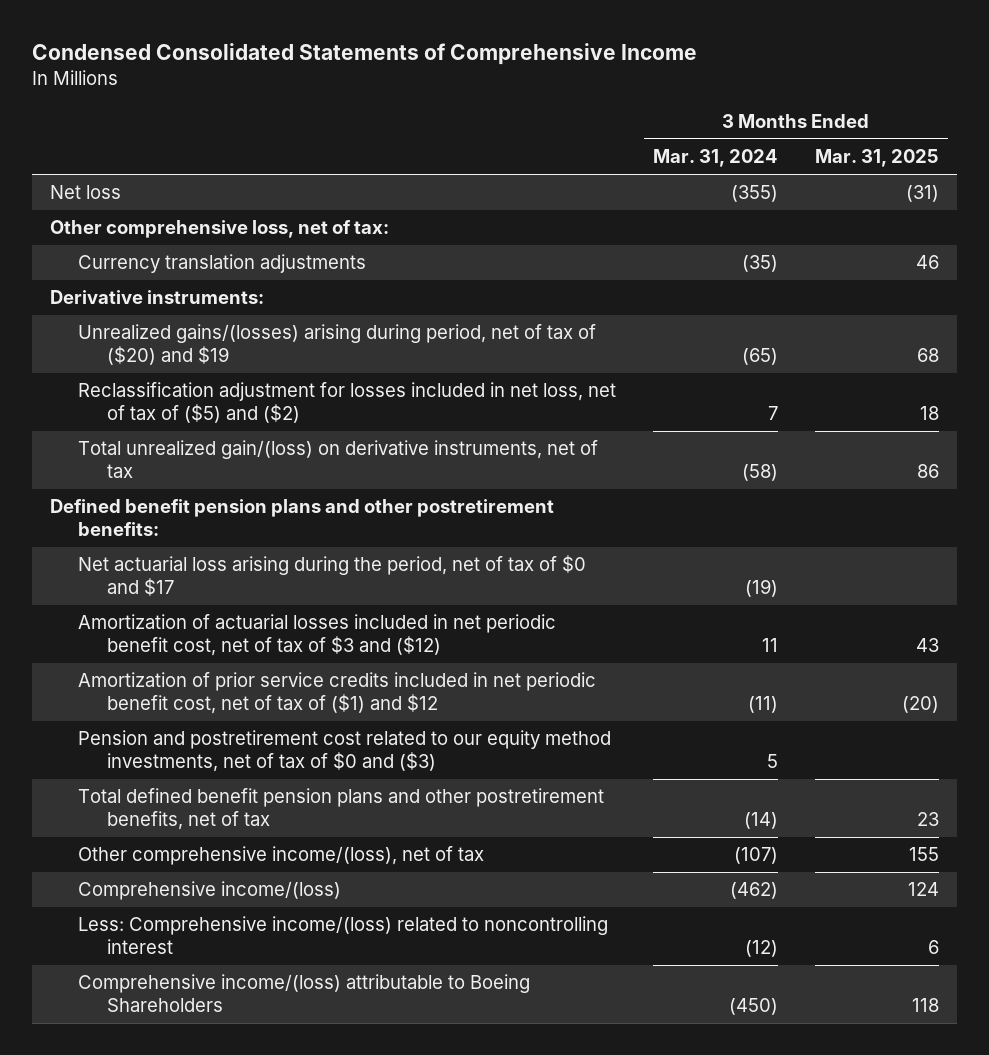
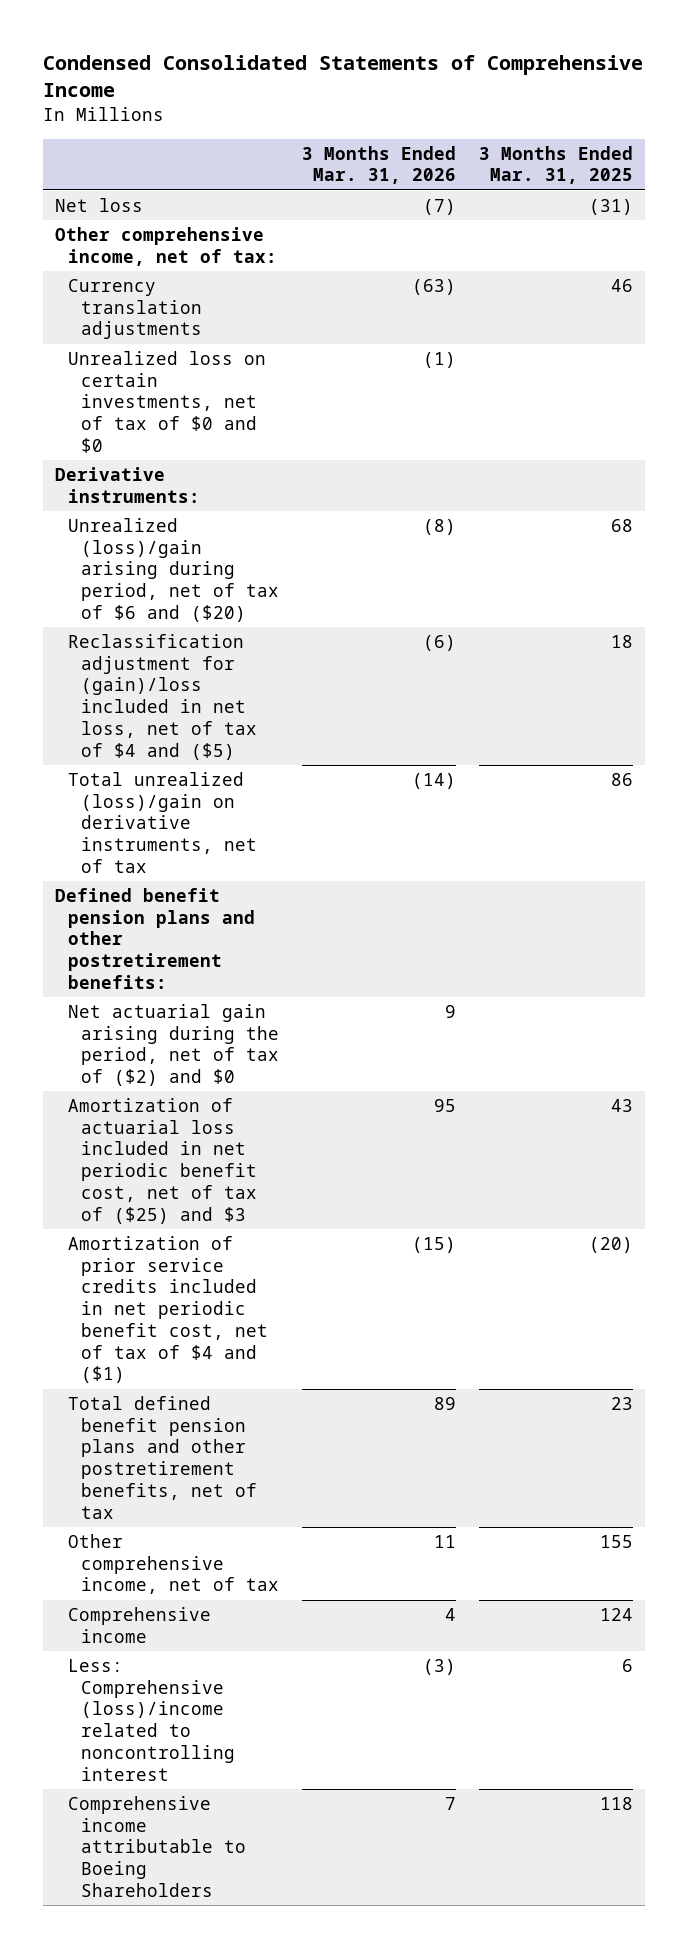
[653,149,779,168] Mar. 31, 2024 -> none
none -> [301,145,456,185] 3 Months Ended Mar. 31, 2026
[50,220,390,239] Other comprehensive loss, net of tax: -> [54,226,277,266] Other comprehensive income, net of tax:
none -> [67,350,266,453] Unrealized loss on certain investments, net of tax of $0 and $0
[78,324,597,366] Unrealized gains/(losses) arising during period, net of tax of ($20) and $19 -> [67,517,279,622] Unrealized (loss)/gain arising during period, net of tax of $6 and ($20)
[78,382,617,424] Reclassification adjustment for losses included in net loss, net of tax of ($5) and ($2) -> [67,633,257,760] Reclassification adjustment for (gain)/loss included in net loss, net of tax of $4 and ($5)
[78,440,599,479] Total unrealized gain/(loss) on derivative instruments, net of tax -> [67,771,257,873] Total unrealized (loss)/gain on derivative instruments, net of tax
[78,730,612,773] Pension and postretirement cost related to our equity method investments, net of tax of $0 and ($3) -> none
[78,555,587,597] Net actuarial loss arising during the period, net of tax of $0 and $17 -> [67,1003,279,1087] Net actuarial gain arising during the period, net of tax of ($2) and $0
[78,614,557,657] Amortization of actuarial losses included in net periodic benefit cost, net of tax of $3 and ($12) -> [67,1097,257,1224] Amortization of actuarial loss included in net periodic benefit cost, net of tax of ($25) and $3
[78,672,597,715] Amortization of prior service credits included in net periodic benefit cost, net of tax of ($1) and $12 -> [67,1235,268,1384] Amortization of prior service credits included in net periodic benefit cost, net of tax of $4 and ($1)
[78,846,485,866] Other comprehensive income/(loss), net of tax -> [67,1533,279,1595] Other comprehensive income, net of tax
[78,881,342,901] Comprehensive income/(loss) -> [67,1606,211,1643] Comprehensive income
[78,916,609,955] Less: Comprehensive income/(loss) related to noncontrolling interest -> [67,1658,235,1781] Less: Comprehensive (loss)/income related to noncontrolling interest
[78,974,531,1013] Comprehensive income/(loss) attributable to Boeing Shareholders -> [67,1795,246,1897] Comprehensive income attributable to Boeing Shareholders

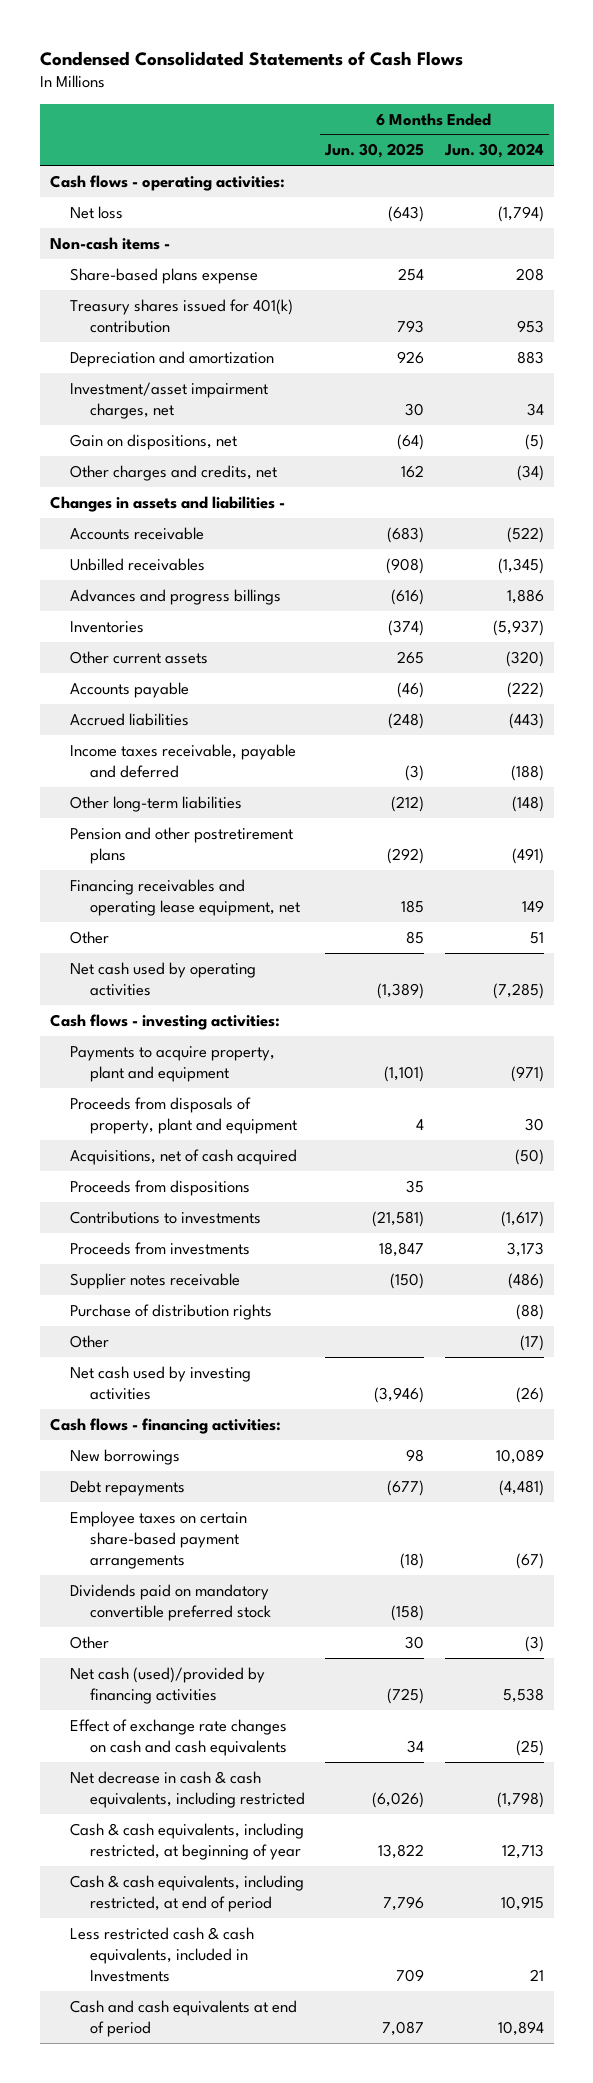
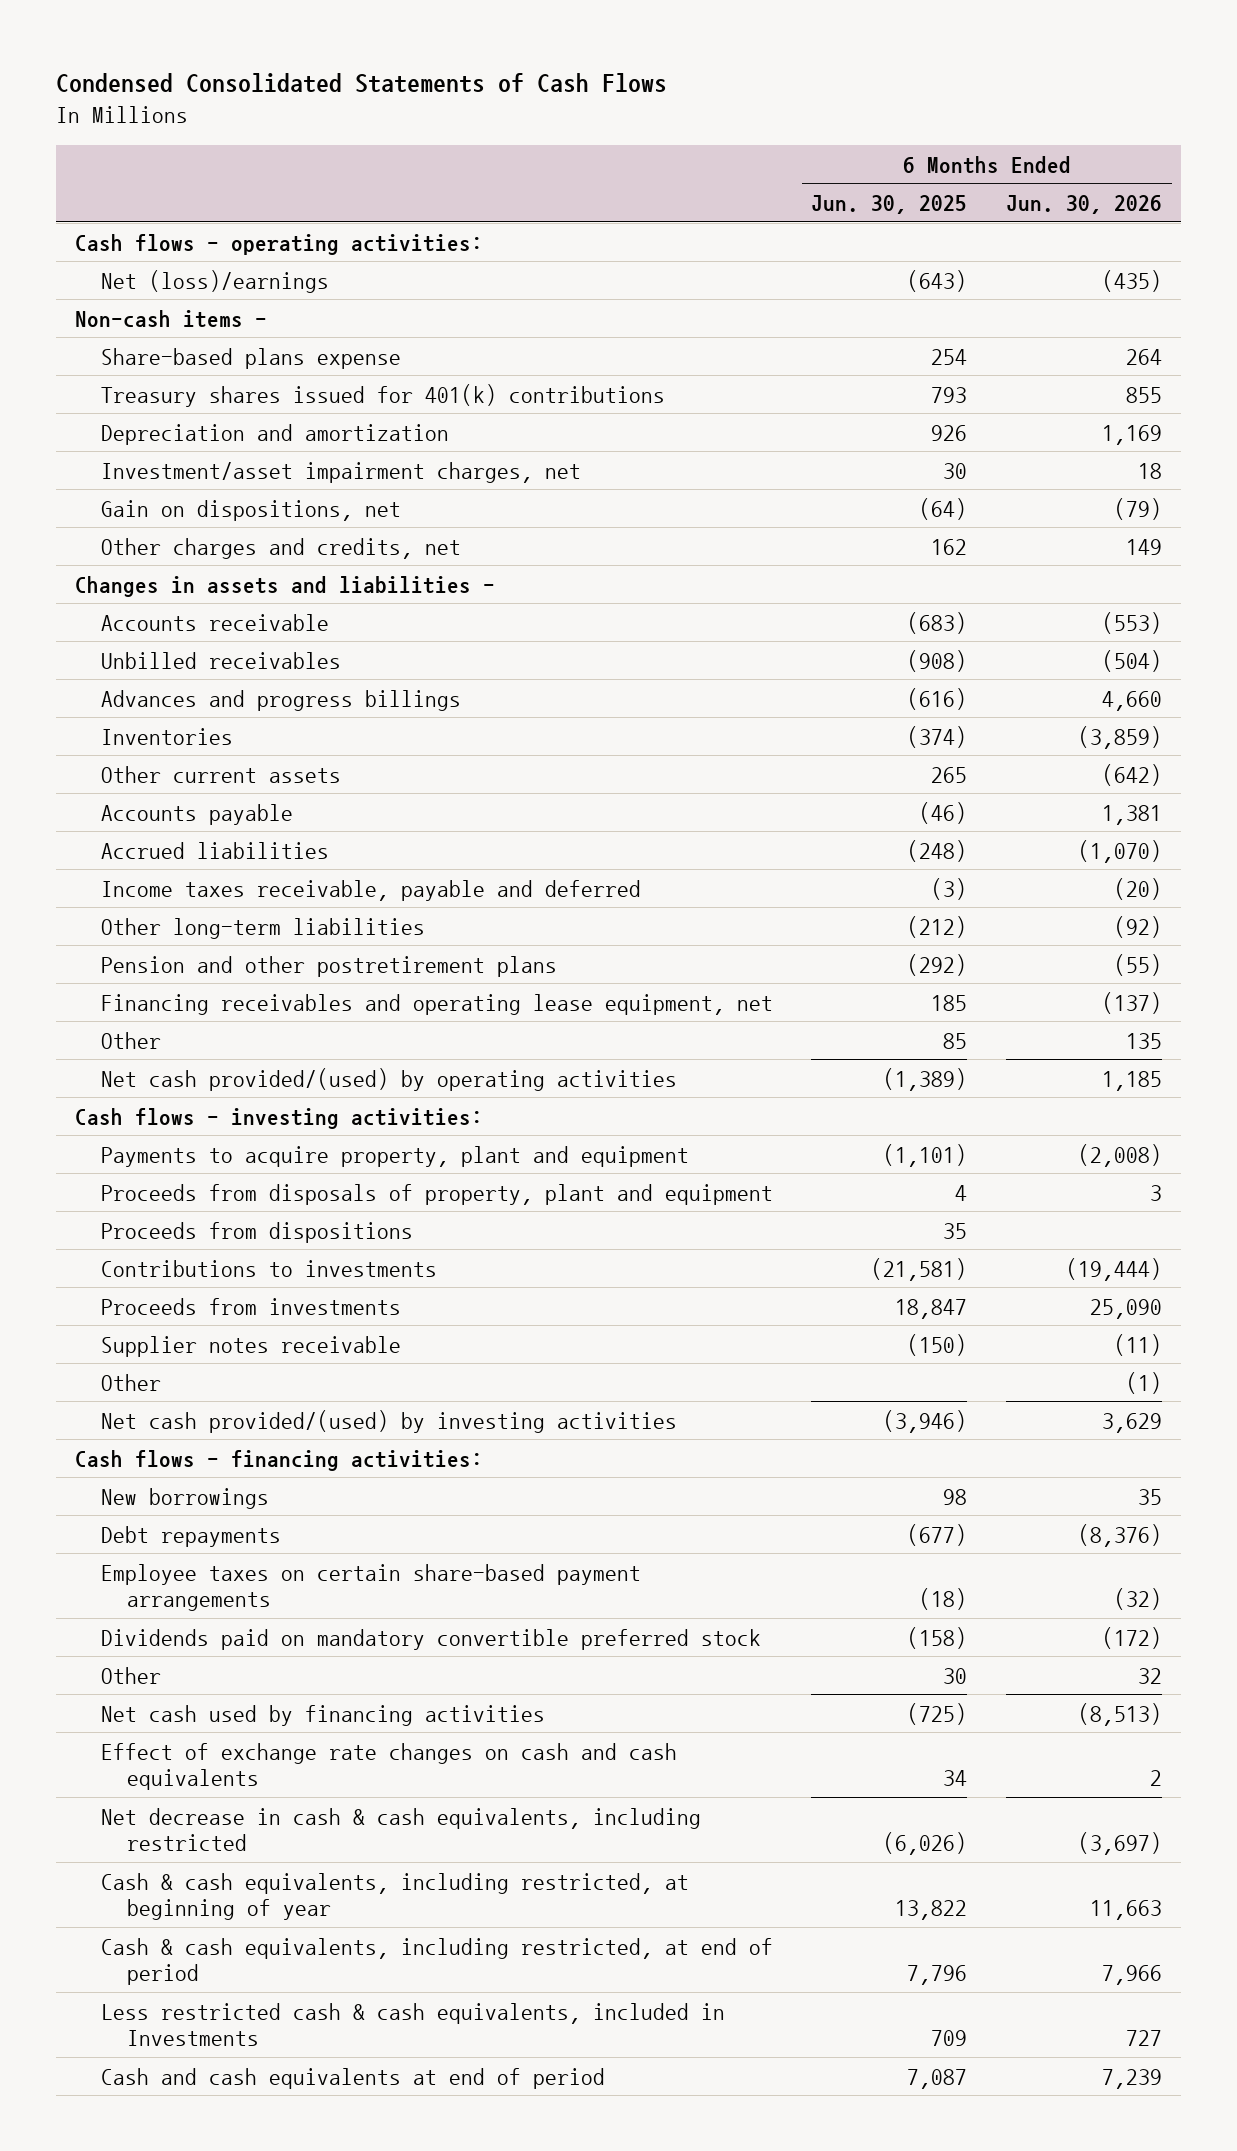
[443,143,544,159] Jun. 30, 2024 -> none
none -> [1006,195,1163,215] Jun. 30, 2026
[69,205,123,219] Net loss -> [100,269,329,293] Net (loss)/earnings
[69,298,293,333] Treasury shares issued for 401(k) contribution -> [100,383,665,407] Treasury shares issued for 401(k) contributions
[69,961,256,996] Net cash used by operating activities -> [100,1067,677,1091] Net cash provided/(used) by operating activities
[69,1148,297,1165] Acquisitions, net of cash acquired -> none
[69,1303,272,1320] Purchase of distribution rights -> none
[69,1365,251,1400] Net cash used by investing activities -> [100,1409,677,1433] Net cash provided/(used) by investing activities
[69,1666,265,1704] Net cash (used)/provided by financing activities -> [100,1704,545,1726] Net cash used by financing activities

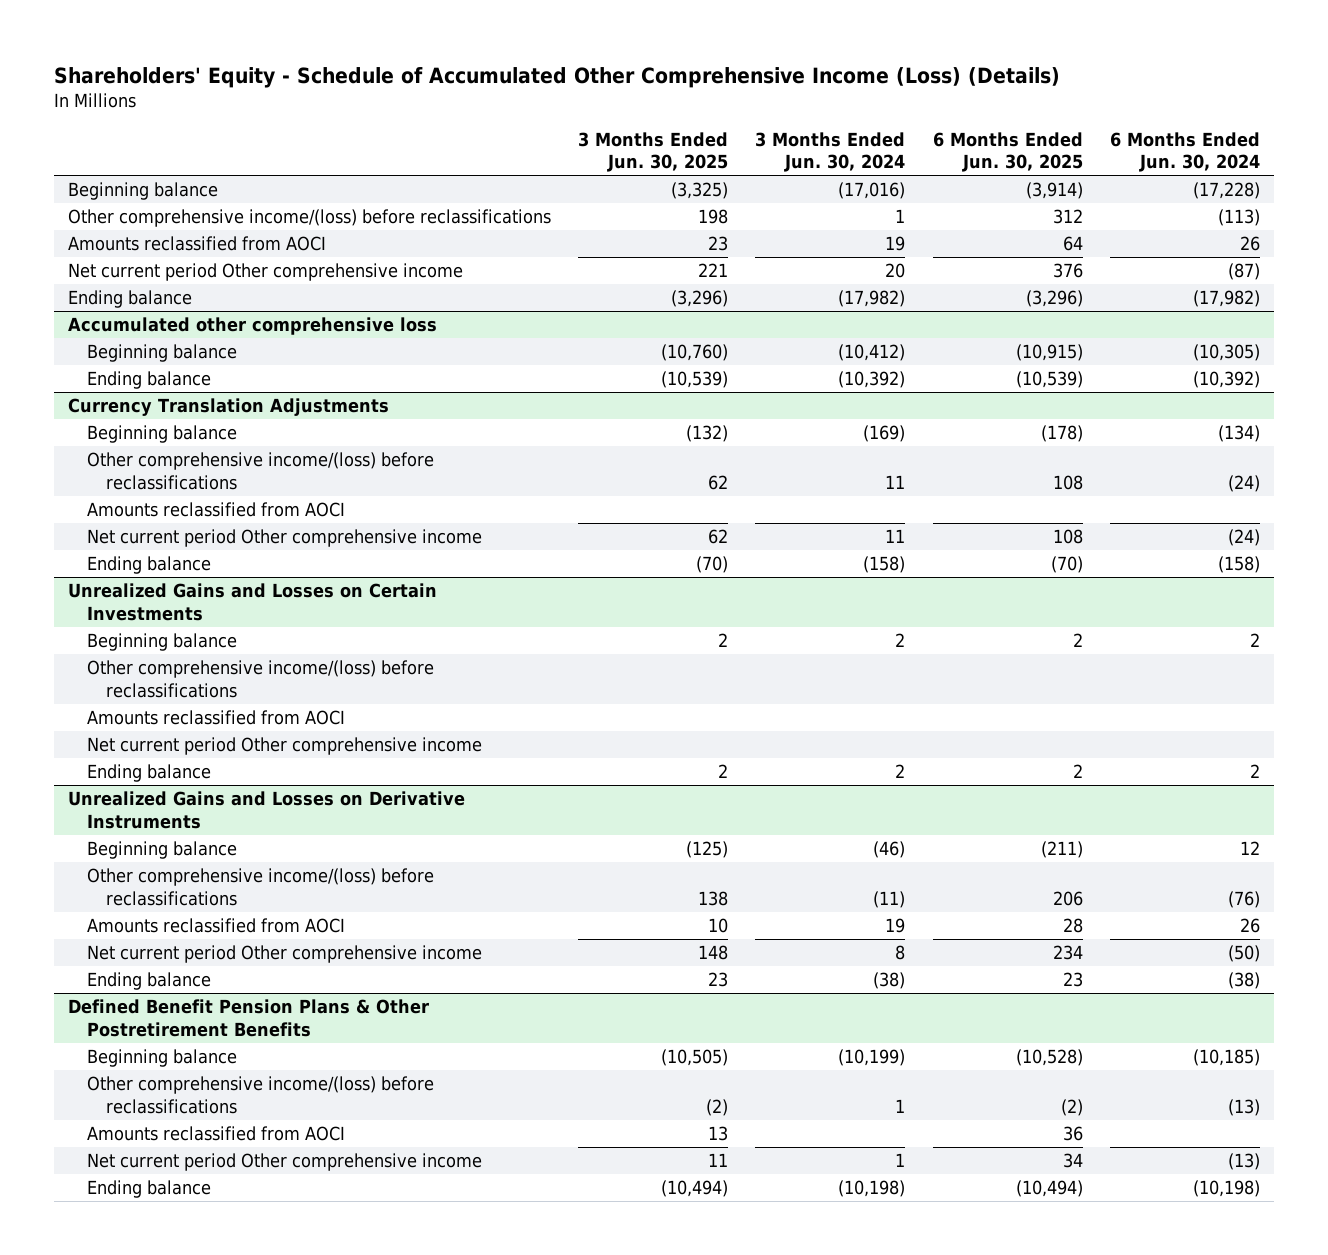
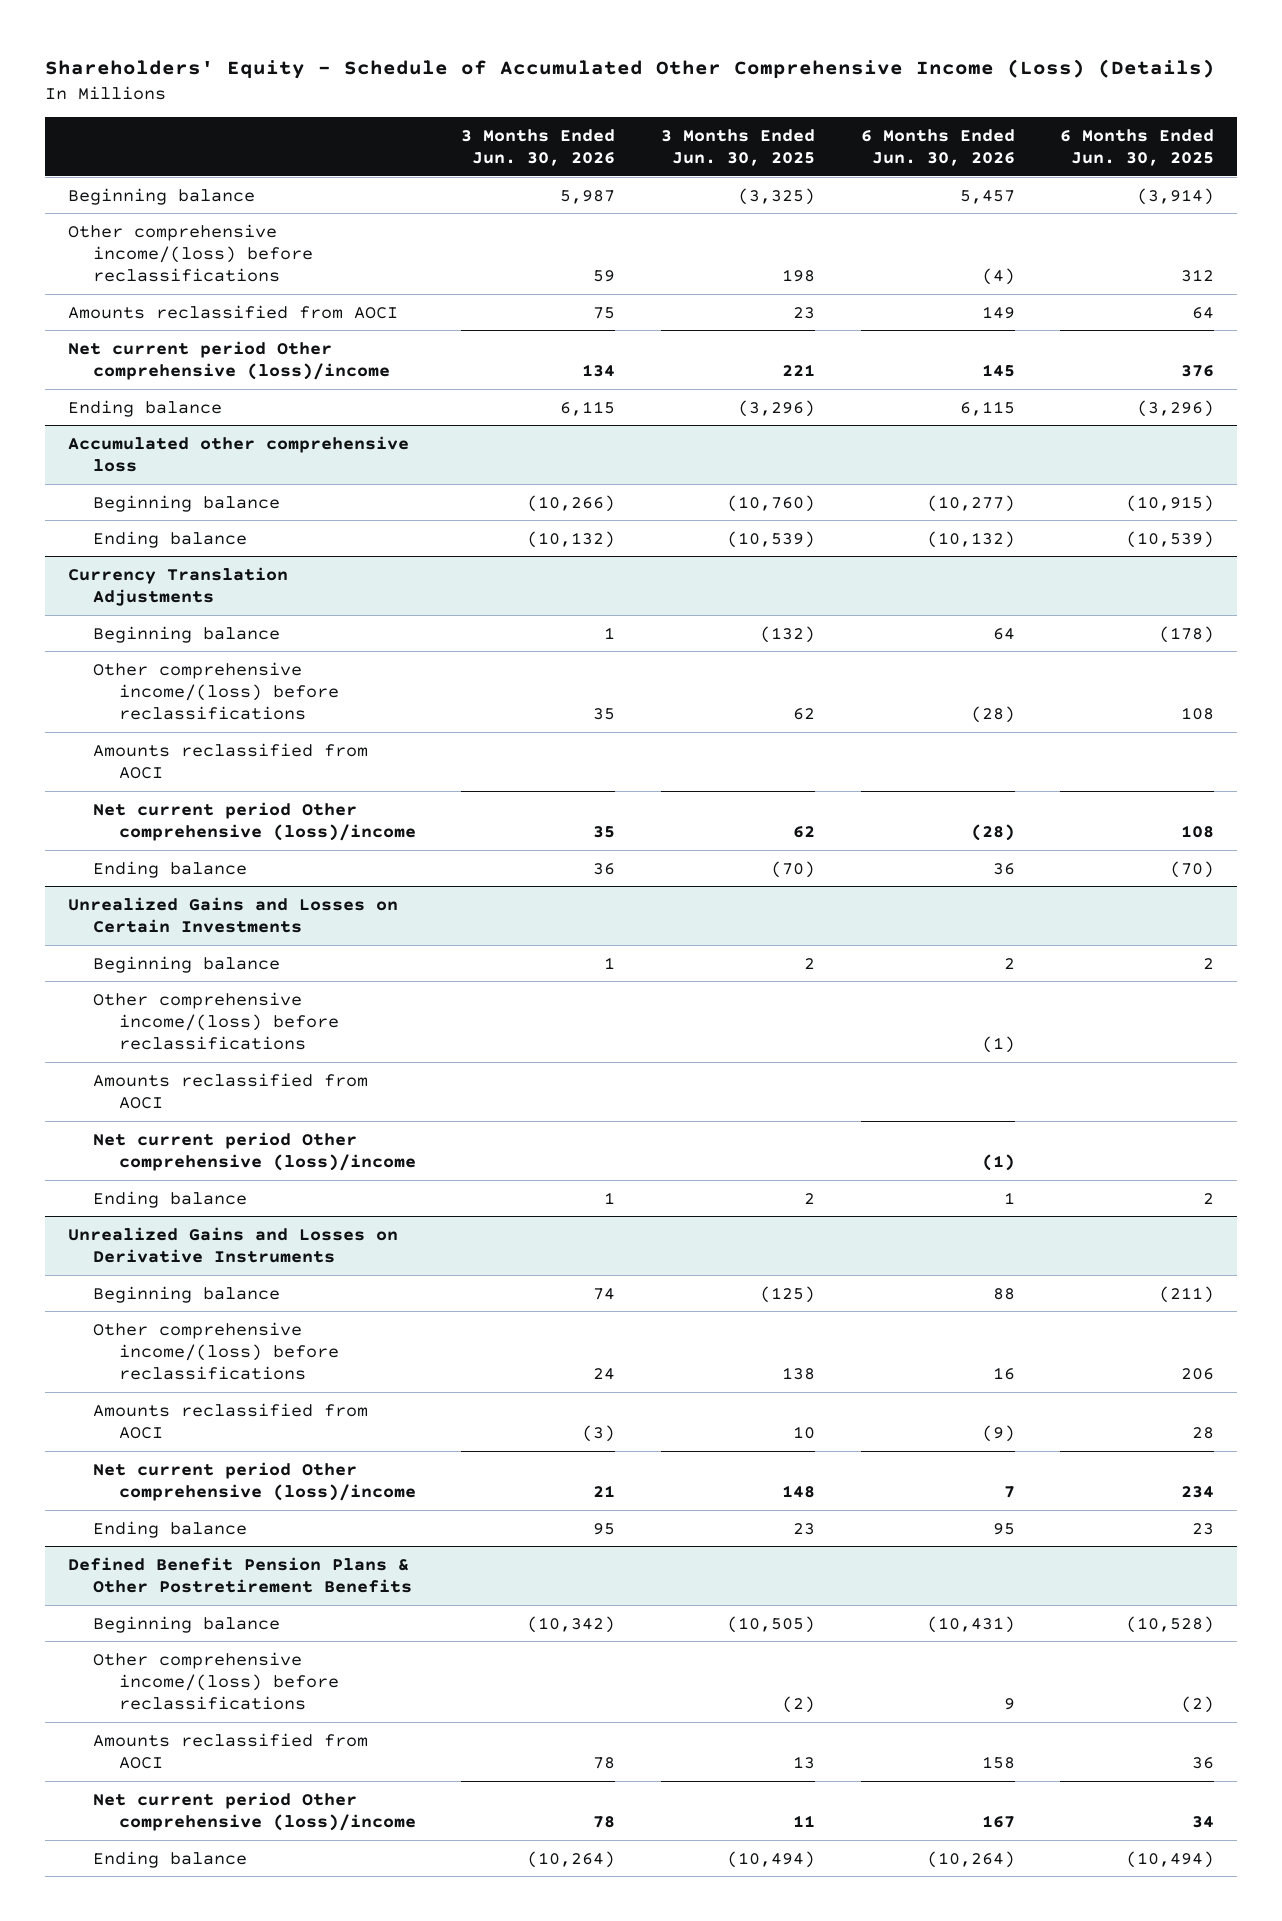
[755,131,906,173] 3 Months Ended Jun. 30, 2024 -> none
[1109,131,1260,173] 6 Months Ended Jun. 30, 2024 -> none
none -> [461,128,616,167] 3 Months Ended Jun. 30, 2026
none -> [860,128,1015,167] 6 Months Ended Jun. 30, 2026
[68,263,464,282] Net current period Other comprehensive income -> [67,340,391,381] Net current period Other comprehensive (loss)/income
[87,529,483,548] Net current period Other comprehensive income -> [93,801,416,842] Net current period Other comprehensive (loss)/income
[87,737,483,756] Net current period Other comprehensive income -> [93,1131,416,1172] Net current period Other comprehensive (loss)/income
[87,945,483,964] Net current period Other comprehensive income -> [93,1461,416,1502] Net current period Other comprehensive (loss)/income
[87,1153,483,1172] Net current period Other comprehensive income -> [93,1791,416,1832] Net current period Other comprehensive (loss)/income

